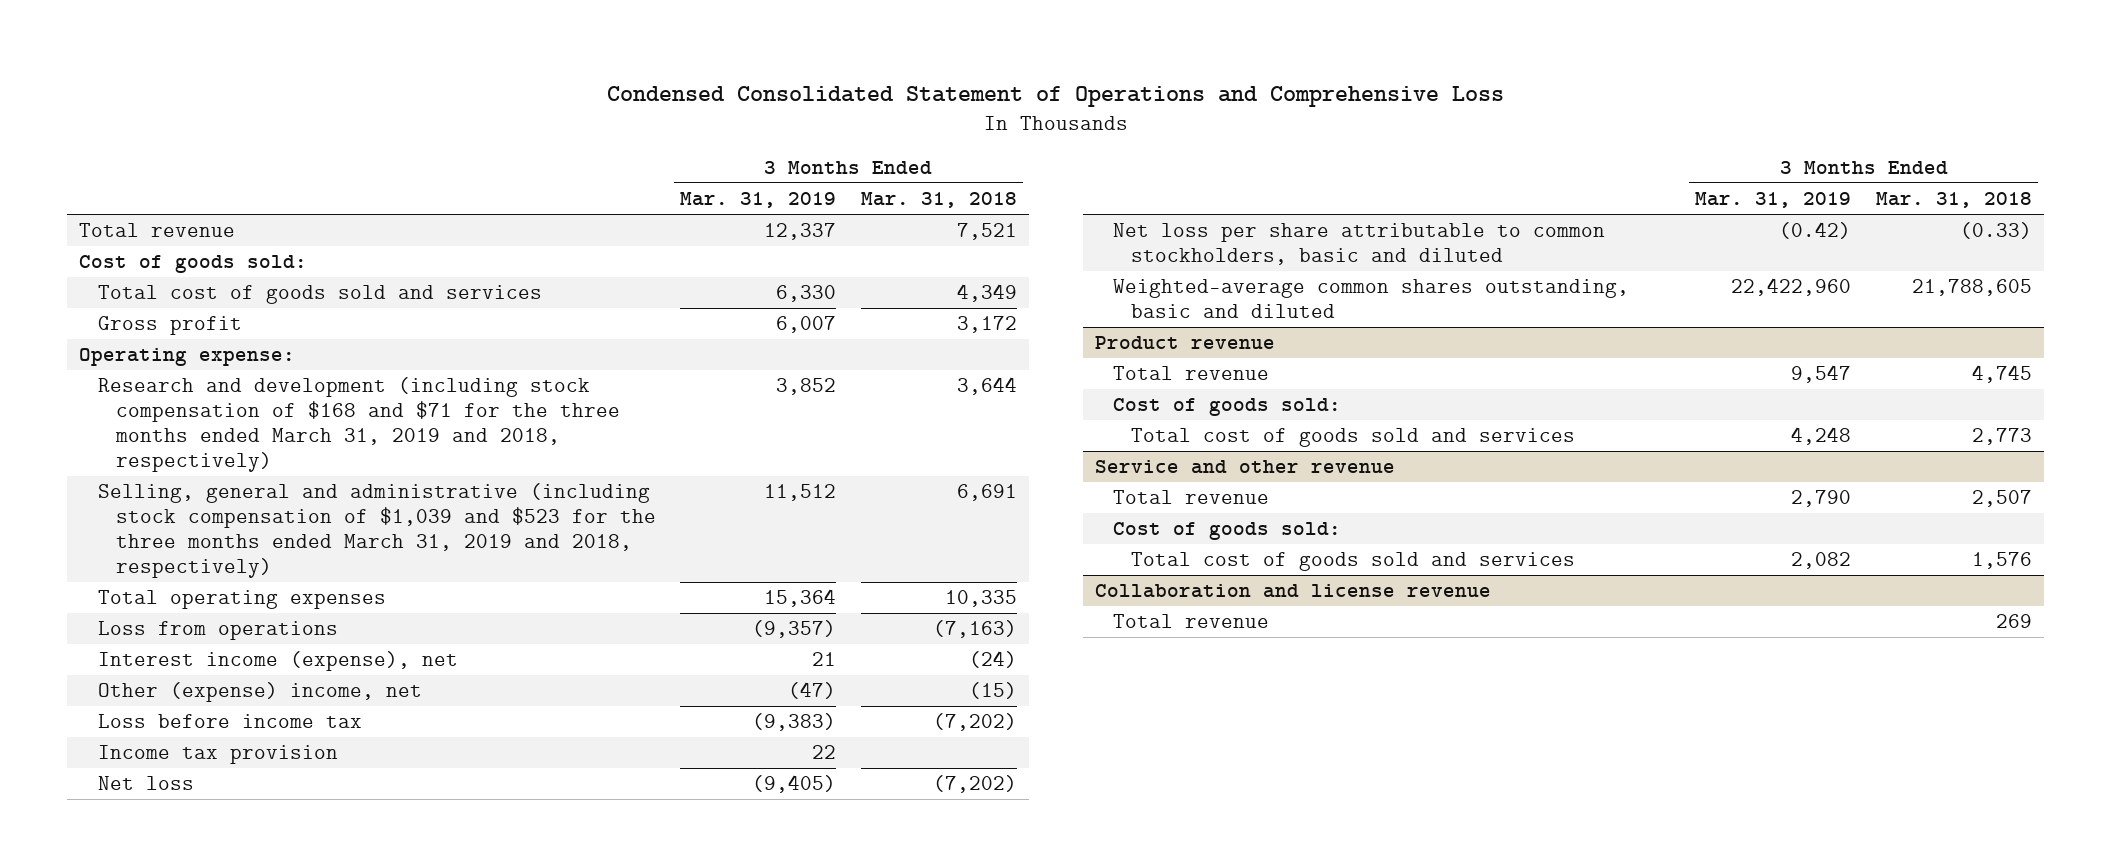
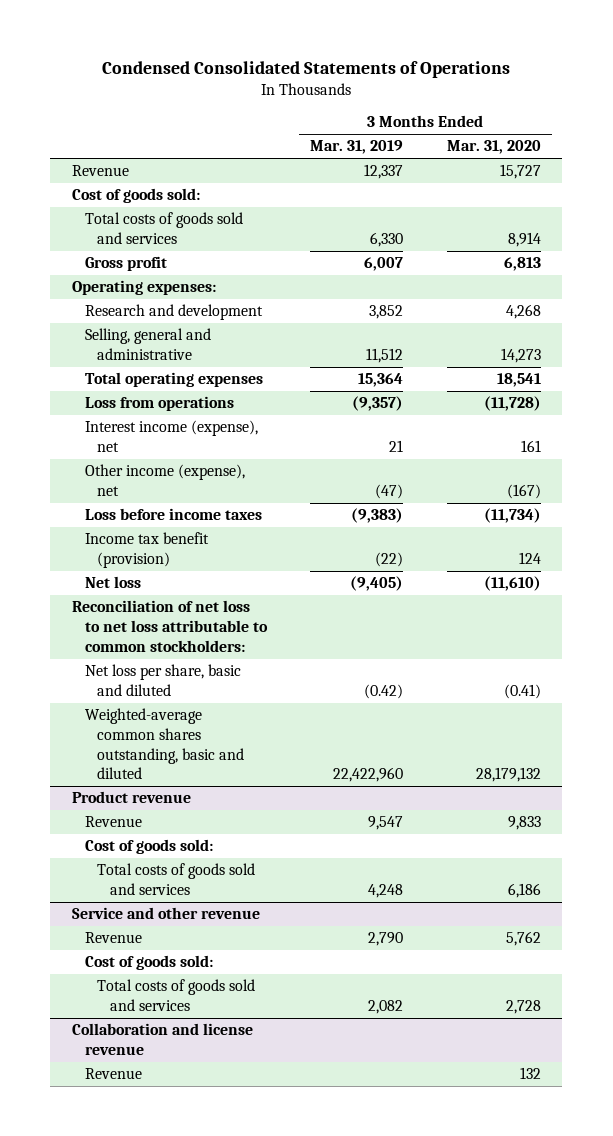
[606,85,1504,107] Condensed Consolidated Statement of Operations and Comprehensive Loss -> [102,61,511,79] Condensed Consolidated Statements of Operations
[860,192,1017,209] Mar. 31, 2018 -> none
none -> [446,140,541,155] Mar. 31, 2020
[79,223,236,238] Total revenue -> [71,165,129,177] Revenue
[97,285,542,305] Total cost of goods sold and services -> [84,212,243,245] Total costs of goods sold and services
[79,348,296,367] Operating expense: -> [71,280,216,296] Operating expenses:
[97,377,620,472] Research and development (including stock compensation of $168 and $71 for the three months ended March 31, 2019 and 2018, respectively) -> [84,304,263,321] Research and development
[97,483,656,578] Selling, general and administrative (including stock compensation of $1,039 and $523 for the three months ended March 31, 2019 and 2018, respectively) -> [84,328,211,361] Selling, general and administrative
[97,682,422,703] Other (expense) income, net -> [84,464,245,497] Other income (expense), net
[97,714,362,729] Loss before income tax -> [84,508,262,521] Loss before income taxes
[97,745,338,765] Income tax provision -> [84,532,209,569] Income tax benefit (provision)
[812,745,837,760] 22 -> [375,552,404,568] (22)
none -> [71,600,268,652] Reconciliation of net loss to net loss attributable to common stockholders:
[1112,223,1605,266] Net loss per share attributable to common stockholders, basic and diluted -> [84,664,241,697] Net loss per share, basic and diluted
[1112,366,1269,381] Total revenue -> [84,816,142,828] Revenue
[1130,428,1575,448] Total cost of goods sold and services -> [97,863,256,896] Total costs of goods sold and services
[1112,490,1269,505] Total revenue -> [84,932,142,944] Revenue
[1130,552,1575,572] Total cost of goods sold and services -> [97,979,256,1012] Total costs of goods sold and services
[1112,614,1269,629] Total revenue -> [84,1068,142,1080] Revenue

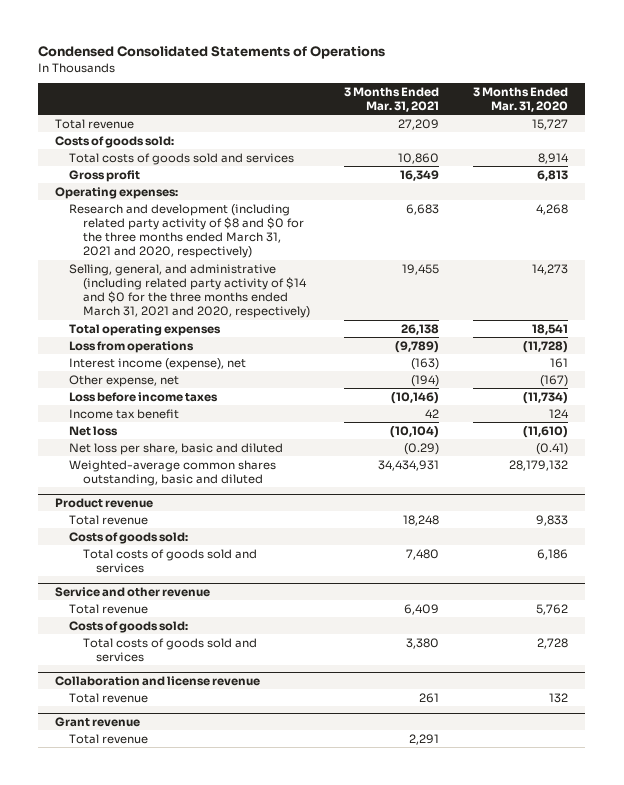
[310,140,404,155] Mar. 31, 2019 -> none
none -> [344,86,440,112] 3 Months Ended Mar. 31, 2021
[71,165,129,177] Revenue -> [55,118,135,129] Total revenue
[71,188,200,204] Cost of goods sold: -> [55,135,175,148] Costs of goods sold:
[84,304,263,321] Research and development -> [69,203,304,259] Research and development (including related party activity of $8 and $0 for the three months ended March 31, 2021 and 2020, respectively)
[84,328,211,361] Selling, general and administrative -> [69,263,310,319] Selling, general, and administrative (including related party activity of $14 and $0 for the three months ended March 31, 2021 and 2020, respectively)
[84,464,245,497] Other income (expense), net -> [69,374,180,387] Other expense, net
[84,532,209,569] Income tax benefit (provision) -> [69,408,180,419] Income tax benefit
[71,600,268,652] Reconciliation of net loss to net loss attributable to common stockholders: -> none
[84,816,142,828] Revenue -> [69,514,149,525] Total revenue
[84,839,213,855] Cost of goods sold: -> [69,531,189,544] Costs of goods sold:
[84,932,142,944] Revenue -> [69,603,149,614] Total revenue
[84,955,213,971] Cost of goods sold: -> [69,620,189,633] Costs of goods sold:
[84,1068,142,1080] Revenue -> [69,692,149,703] Total revenue
none -> [55,716,141,727] Grant revenue
none -> [69,733,149,744] Total revenue

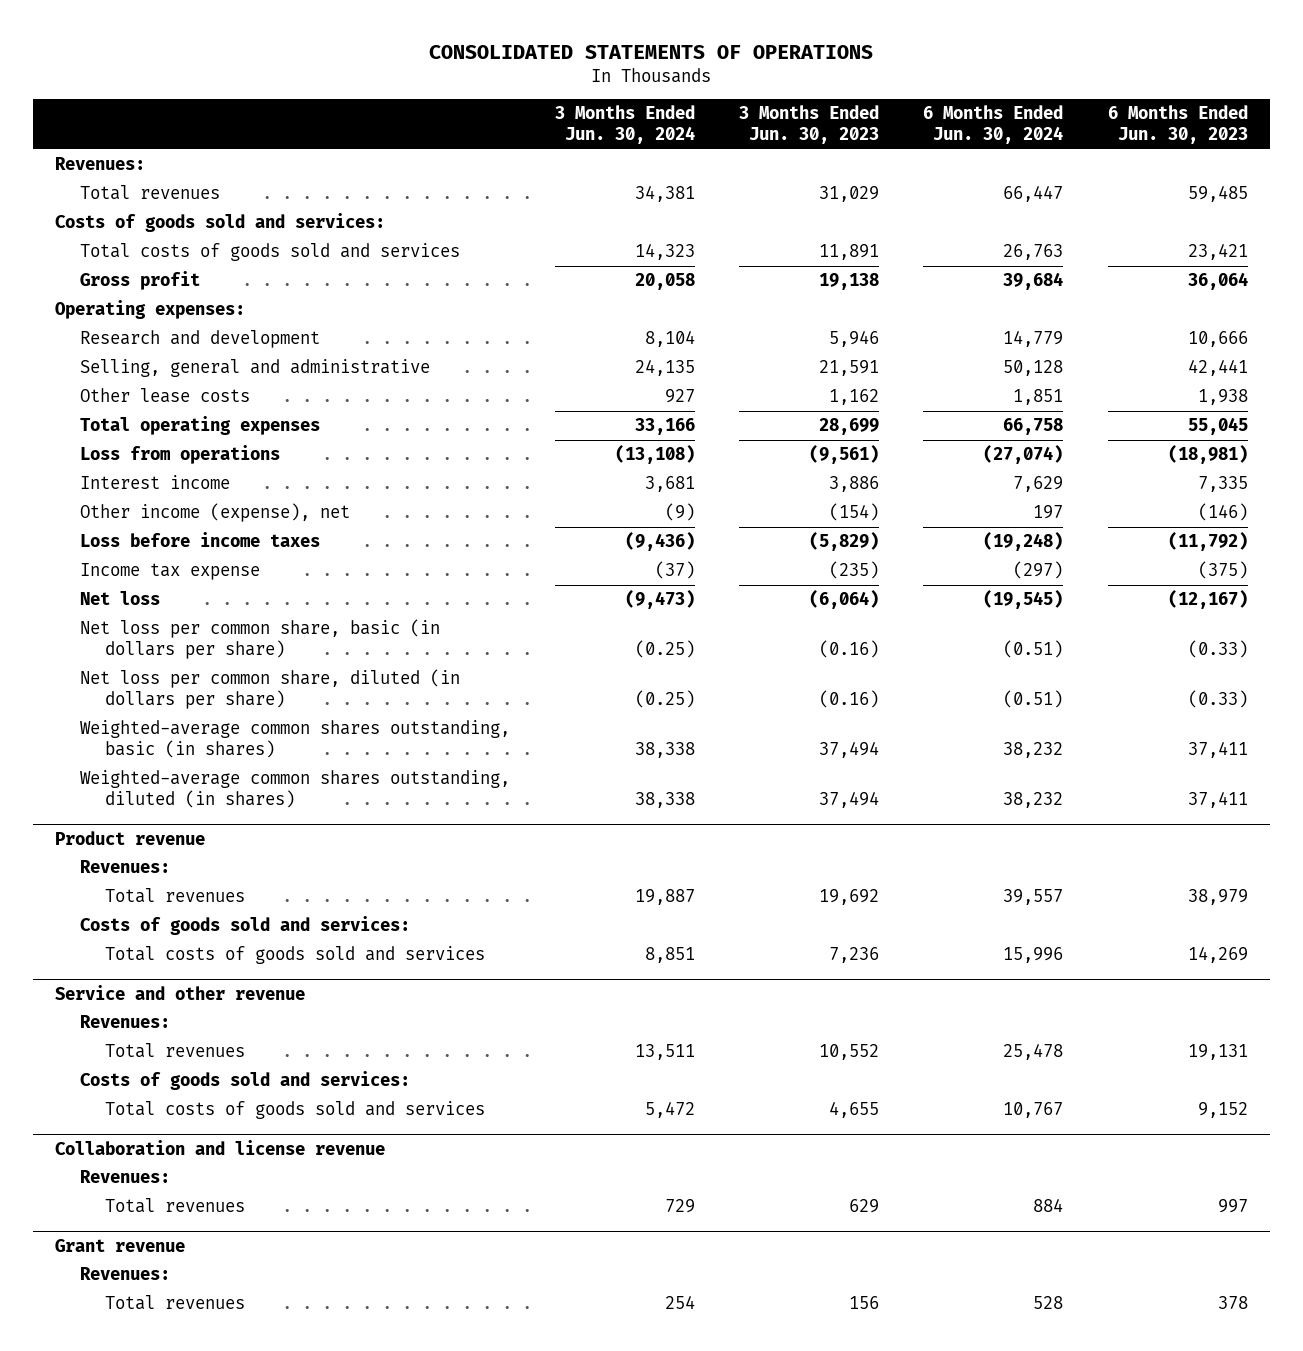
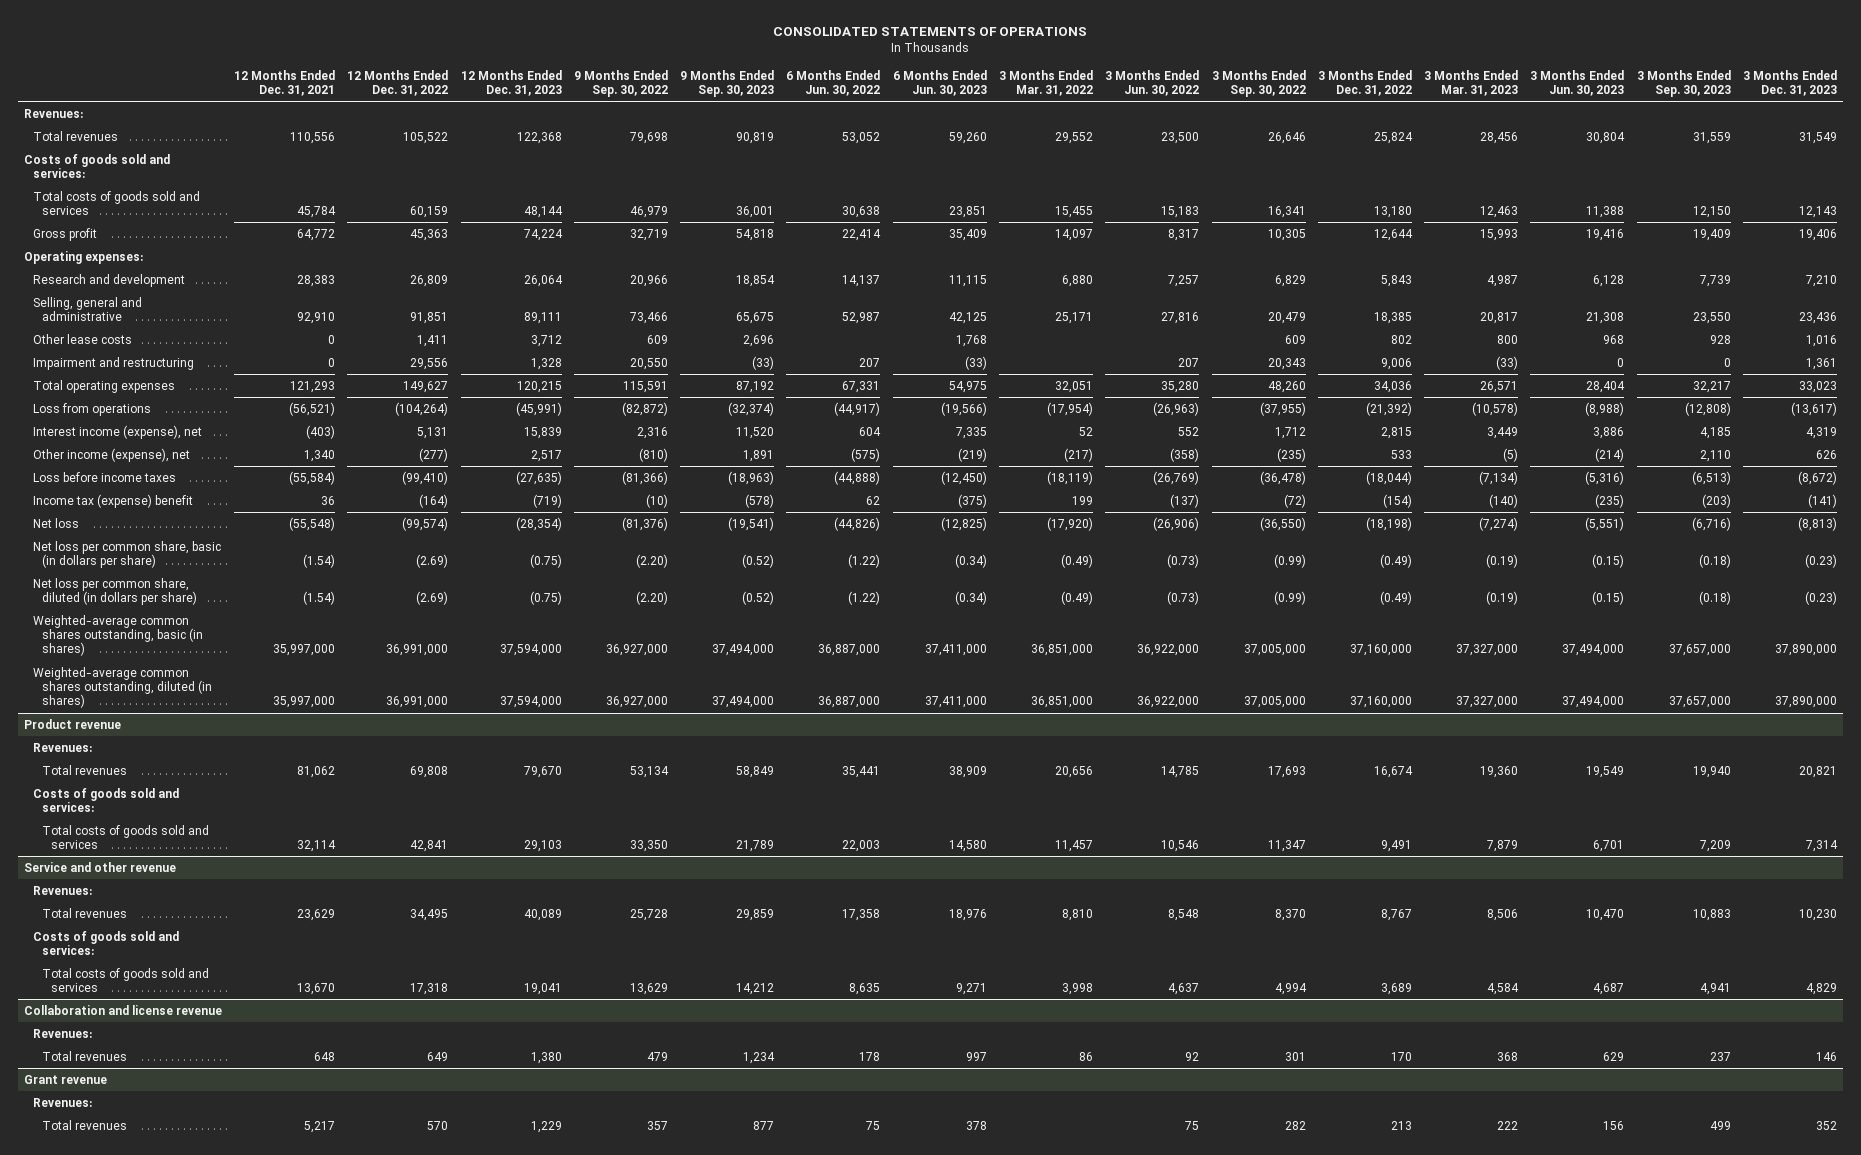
[554,105,695,145] 3 Months Ended Jun. 30, 2024 -> none
[923,105,1064,145] 6 Months Ended Jun. 30, 2024 -> none
none -> [234,69,336,97] 12 Months Ended Dec. 31, 2021
none -> [347,69,449,97] 12 Months Ended Dec. 31, 2022
none -> [460,69,562,97] 12 Months Ended Dec. 31, 2023
none -> [573,69,668,98] 9 Months Ended Sep. 30, 2022
none -> [680,69,775,98] 9 Months Ended Sep. 30, 2023
none -> [786,69,881,97] 6 Months Ended Jun. 30, 2022
none -> [998,69,1093,97] 3 Months Ended Mar. 31, 2022
none -> [1105,69,1200,97] 3 Months Ended Jun. 30, 2022
none -> [1211,69,1306,98] 3 Months Ended Sep. 30, 2022
none -> [1317,69,1412,97] 3 Months Ended Dec. 31, 2022
none -> [1424,69,1519,97] 3 Months Ended Mar. 31, 2023
none -> [1636,69,1731,98] 3 Months Ended Sep. 30, 2023
none -> [1742,69,1837,97] 3 Months Ended Dec. 31, 2023
[818,186,879,203] 31,029 -> [1586,131,1626,144] 30,804
[1187,185,1248,203] 59,485 -> [948,131,987,144] 59,260
[818,244,879,261] 11,891 -> [1586,205,1625,218] 11,388
[1187,243,1248,261] 23,421 -> [948,205,987,218] 23,851
[818,273,879,291] 19,138 -> [1586,228,1625,241] 19,416
[1187,272,1248,291] 36,064 -> [948,228,987,241] 35,409
[828,330,879,348] 5,946 -> [1593,274,1625,287] 6,128
[1187,331,1248,348] 10,666 -> [948,274,987,287] 11,115
[818,360,879,377] 21,591 -> [1586,311,1625,324] 21,308
[1187,359,1248,377] 42,441 -> [948,311,987,324] 42,125
[828,389,879,406] 1,162 -> [1603,334,1625,344] 968
[1197,389,1248,406] 1,938 -> [955,334,987,347] 1,768
none -> [32,356,194,370] Impairment and restructuring
[818,418,879,436] 28,699 -> [1586,380,1626,393] 28,404
[1187,417,1248,436] 55,045 -> [948,380,987,393] 54,975
[808,445,879,465] (9,561) -> [1585,401,1625,416] (8,988)
[1167,445,1248,465] (18,981) -> [940,401,987,416] (19,566)
[80,475,231,490] Interest income -> [32,424,202,439] Interest income (expense), net
[828,503,879,522] (154) -> [1595,447,1625,462] (214)
[1197,503,1248,522] (146) -> [957,447,987,462] (219)
[808,532,879,552] (5,829) -> [1585,470,1625,485] (5,316)
[1167,532,1248,552] (11,792) -> [940,470,987,485] (12,450)
[80,563,261,581] Income tax expense -> [32,493,193,508] Income tax (expense) benefit
[808,590,879,610] (6,064) -> [1585,516,1625,531] (5,551)
[1167,590,1248,610] (12,167) -> [940,516,987,531] (12,825)
[818,640,879,659] (0.16) -> [1592,553,1625,568] (0.15)
[1187,640,1248,659] (0.33) -> [954,553,987,568] (0.34)
[818,690,879,709] (0.16) -> [1592,590,1625,605] (0.15)
[1187,690,1248,709] (0.33) -> [954,590,987,605] (0.34)
[818,741,879,759] 37,494 -> [1562,644,1625,657] 37,494,000
[1187,741,1248,759] 37,411 -> [924,644,987,657] 37,411,000
[818,791,879,809] 37,494 -> [1562,696,1625,709] 37,494,000
[1187,791,1248,809] 37,411 -> [924,696,987,709] 37,411,000
[818,889,879,906] 19,692 -> [1586,765,1625,778] 19,549
[1187,889,1248,906] 38,979 -> [948,765,987,778] 38,909
[828,947,879,964] 7,236 -> [1593,839,1625,852] 6,701
[1187,946,1248,964] 14,269 -> [948,839,987,852] 14,580
[818,1044,879,1061] 10,552 -> [1586,908,1625,921] 10,470
[1187,1044,1248,1061] 19,131 -> [948,908,987,921] 18,976
[828,1101,879,1119] 4,655 -> [1593,982,1625,995] 4,687
[1197,1102,1248,1119] 9,152 -> [955,982,987,995] 9,271

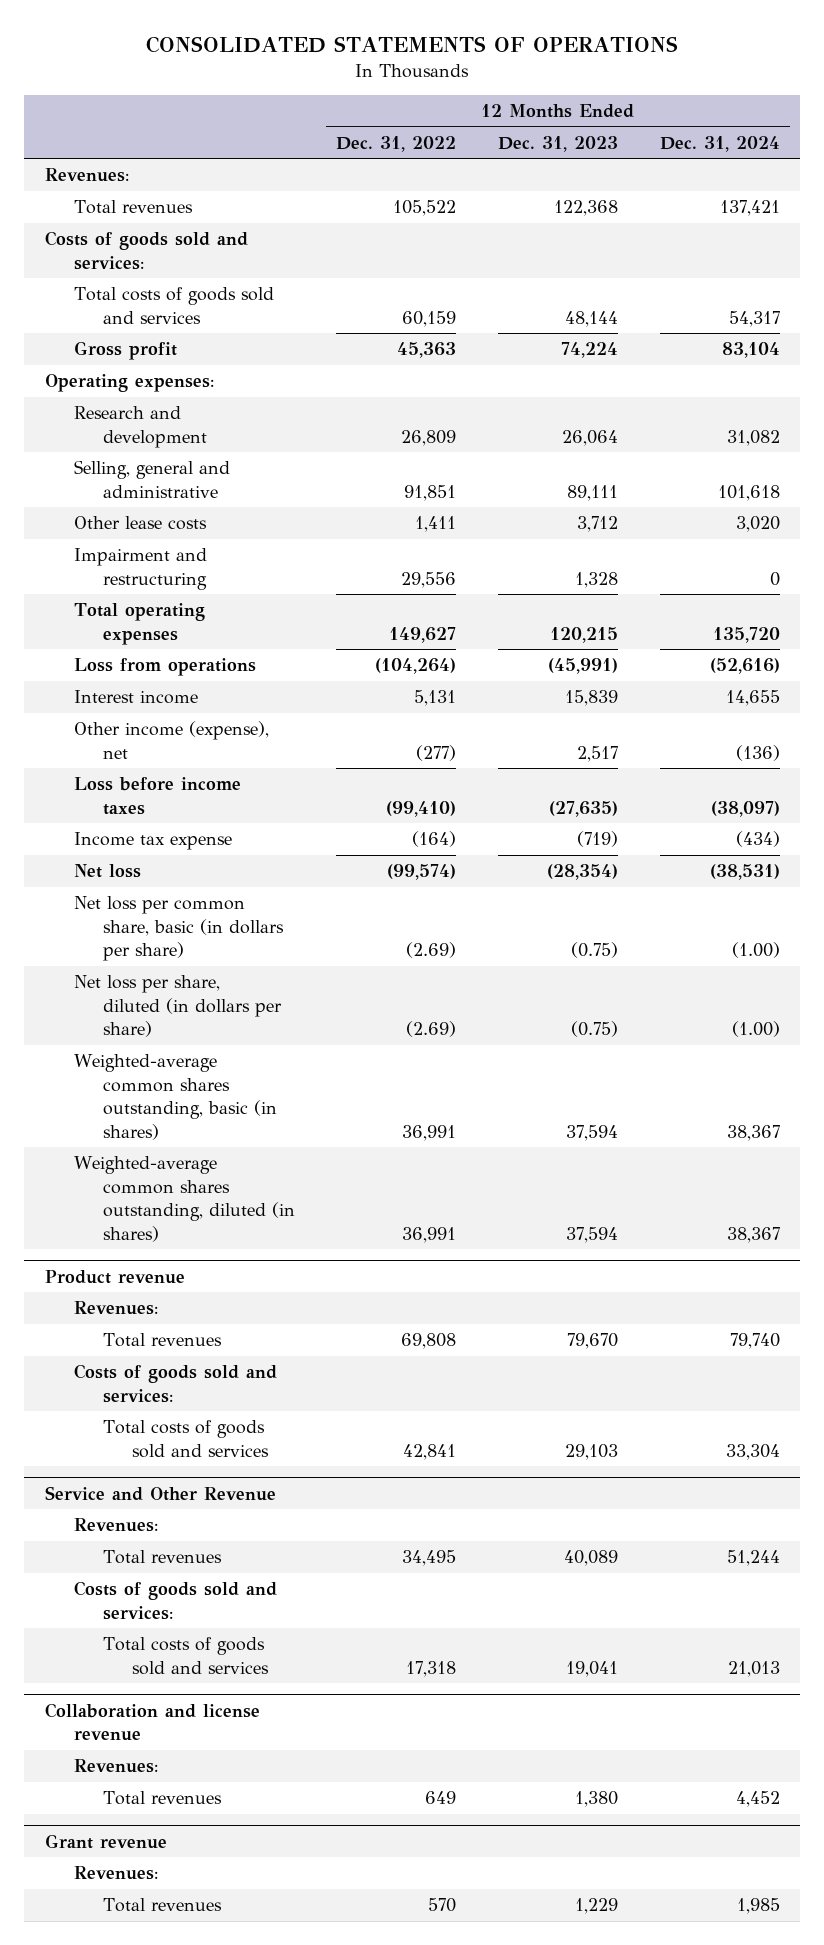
[234,69,336,97] 12 Months Ended Dec. 31, 2021 -> none
[573,69,668,98] 9 Months Ended Sep. 30, 2022 -> none
[680,69,775,98] 9 Months Ended Sep. 30, 2023 -> none
[786,69,881,97] 6 Months Ended Jun. 30, 2022 -> none
[892,69,987,97] 6 Months Ended Jun. 30, 2023 -> none
[998,69,1093,97] 3 Months Ended Mar. 31, 2022 -> none
[1105,69,1200,97] 3 Months Ended Jun. 30, 2022 -> none
[1211,69,1306,98] 3 Months Ended Sep. 30, 2022 -> none
[1317,69,1412,97] 3 Months Ended Dec. 31, 2022 -> none
[1424,69,1519,97] 3 Months Ended Mar. 31, 2023 -> none
[1530,69,1625,97] 3 Months Ended Jun. 30, 2023 -> none
[1636,69,1731,98] 3 Months Ended Sep. 30, 2023 -> none
[1742,69,1837,97] 3 Months Ended Dec. 31, 2023 -> none
none -> [659,135,780,152] Dec. 31, 2024
[32,424,202,439] Interest income (expense), net -> [73,690,198,705] Interest income
[32,493,193,508] Income tax (expense) benefit -> [73,832,232,851] Income tax expense
[32,577,197,605] Net loss per common share, diluted (in dollars per share) -> [73,975,282,1038] Net loss per share, diluted (in dollars per share)
[386,644,449,657] 36,991,000 -> [402,1124,457,1141] 36,991
[499,644,562,657] 37,594,000 -> [565,1124,618,1141] 37,594
[386,696,449,709] 36,991,000 -> [402,1226,457,1243] 36,991
[499,696,562,709] 37,594,000 -> [565,1226,618,1243] 37,594
[23,861,176,872] Service and other revenue -> [44,1485,276,1501] Service and Other Revenue

